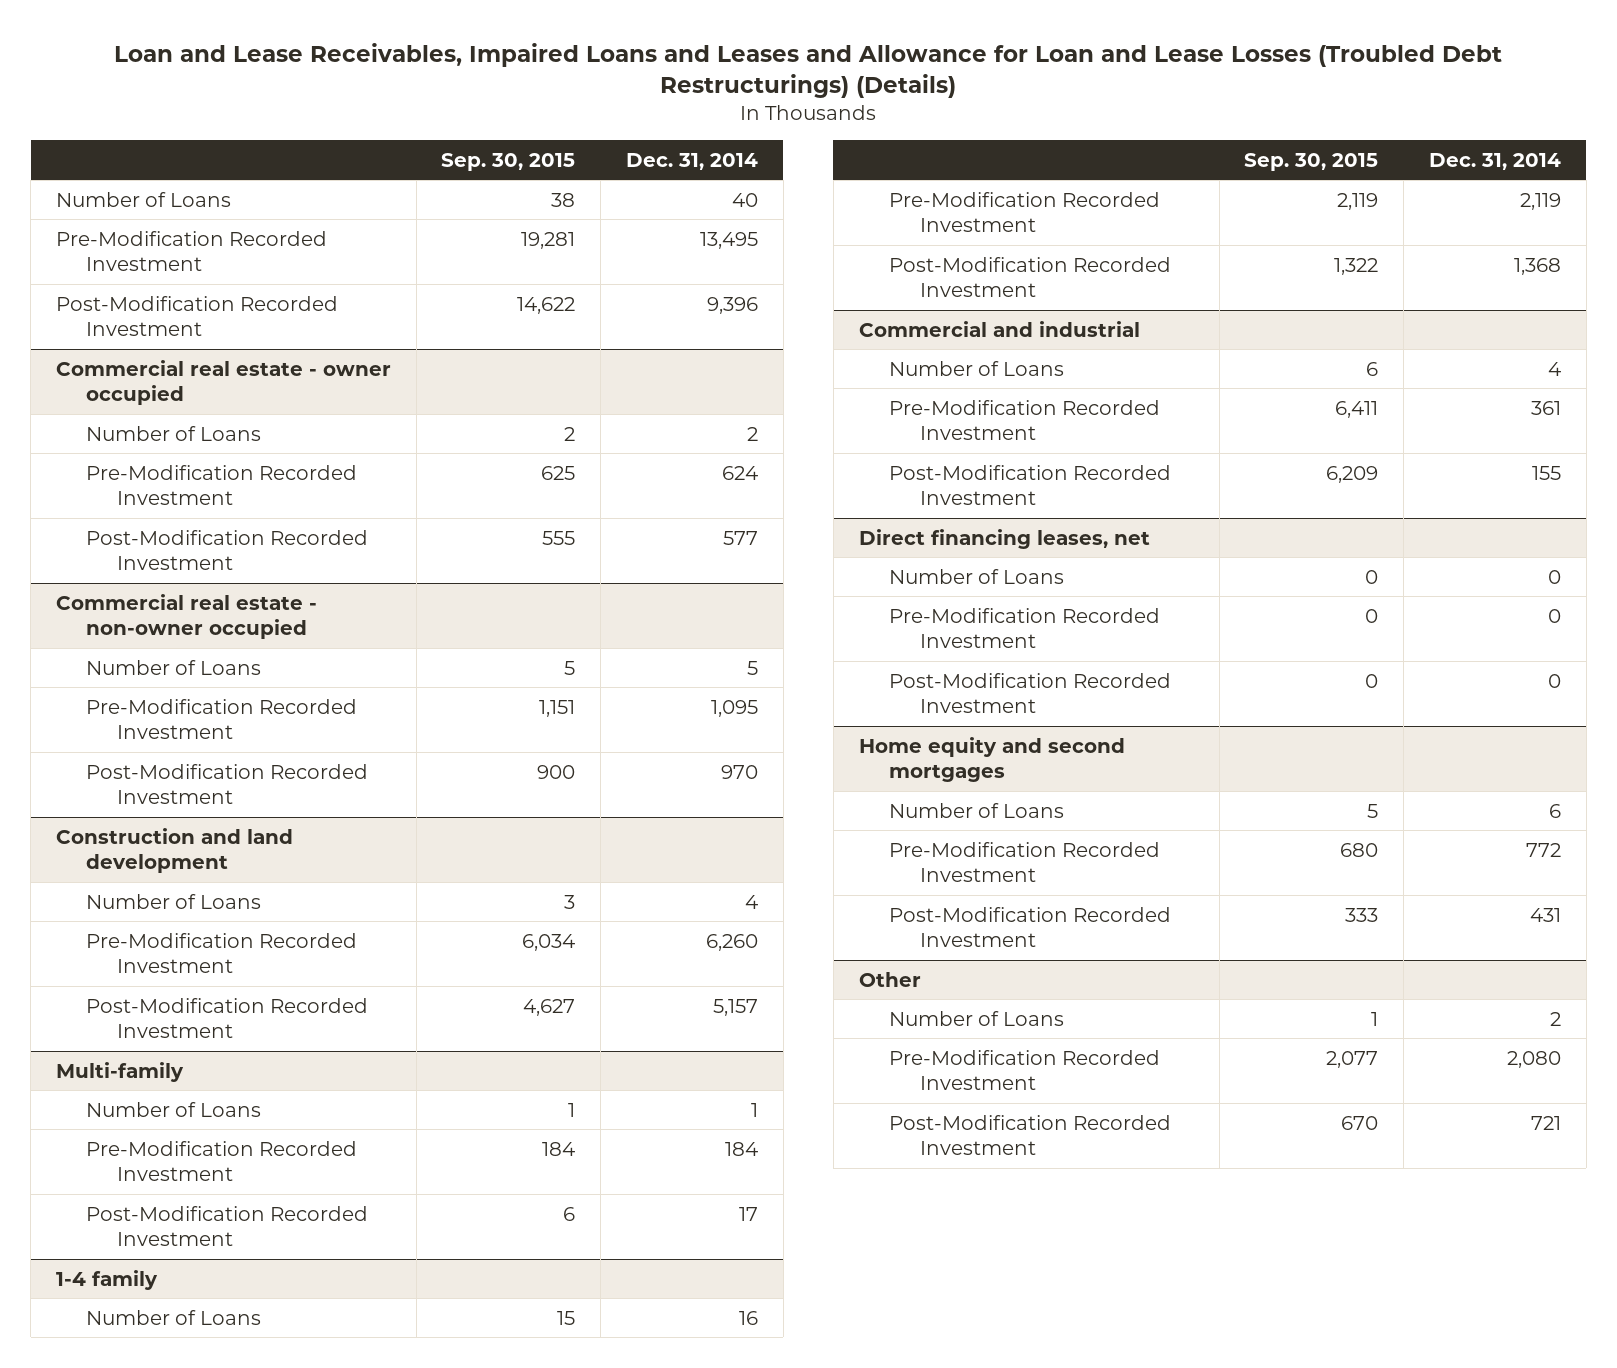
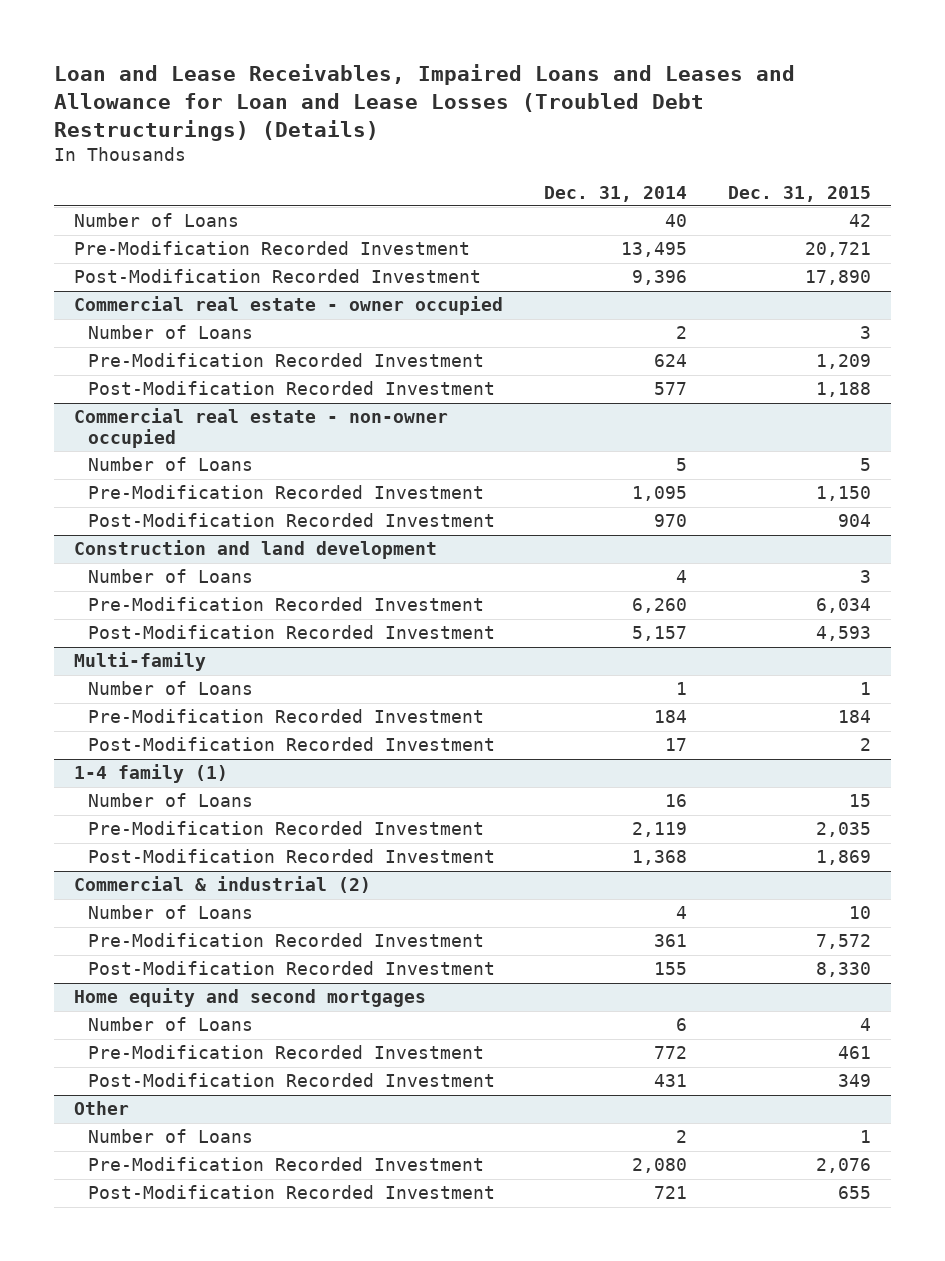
[441,152,576,171] Sep. 30, 2015 -> none
none -> [727,185,871,202] Dec. 31, 2015
[55,1269,158,1290] 1-4 family -> [74,764,229,784] 1-4 family (1)
[858,320,1140,337] Commercial and industrial -> [74,876,372,894] Commercial & industrial (2)
[858,528,1150,549] Direct financing leases, net -> none
[889,568,1065,584] Number of Loans -> none
[889,607,1161,649] Pre-Modification Recorded Investment -> none
[889,672,1172,714] Post-Modification Recorded Investment -> none

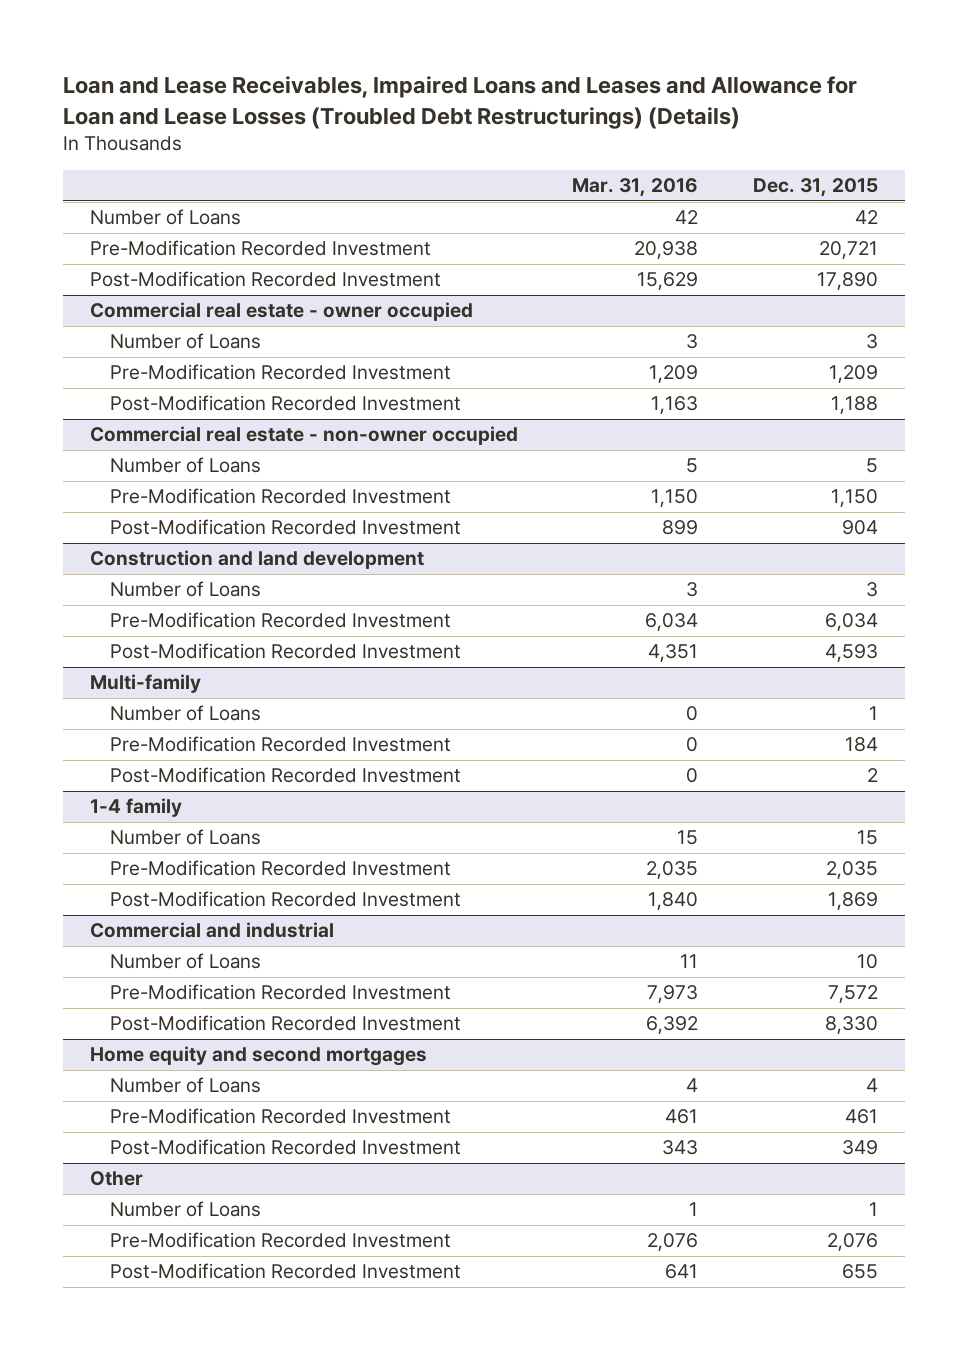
[544,185,688,202] Dec. 31, 2014 -> none
none -> [572,178,699,198] Mar. 31, 2016
[74,764,229,784] 1-4 family (1) -> [89,798,182,818] 1-4 family
[74,876,372,894] Commercial & industrial (2) -> [89,922,334,939] Commercial and industrial

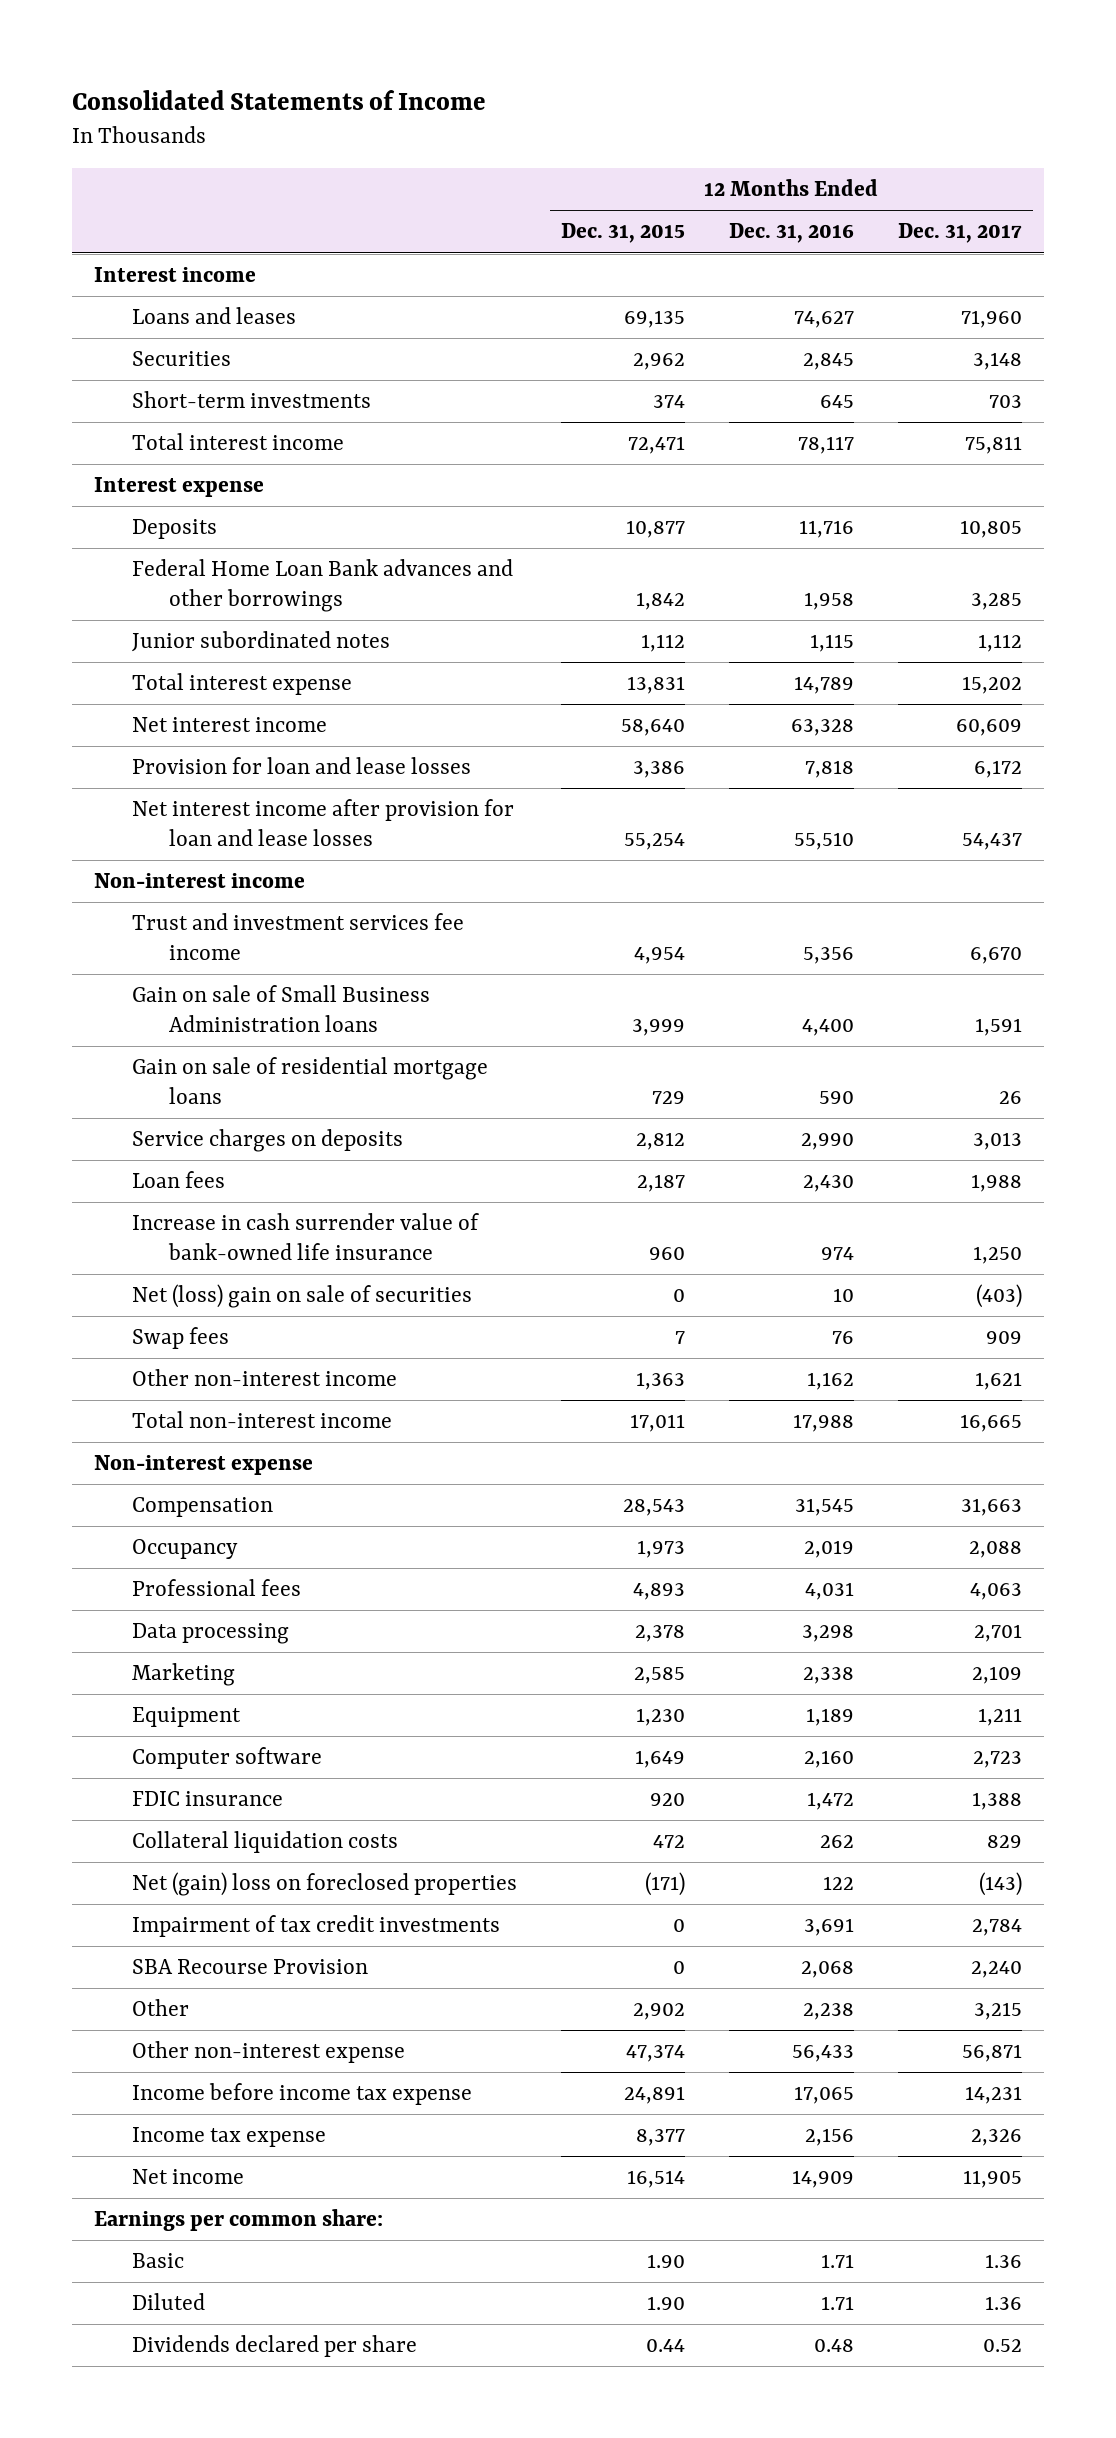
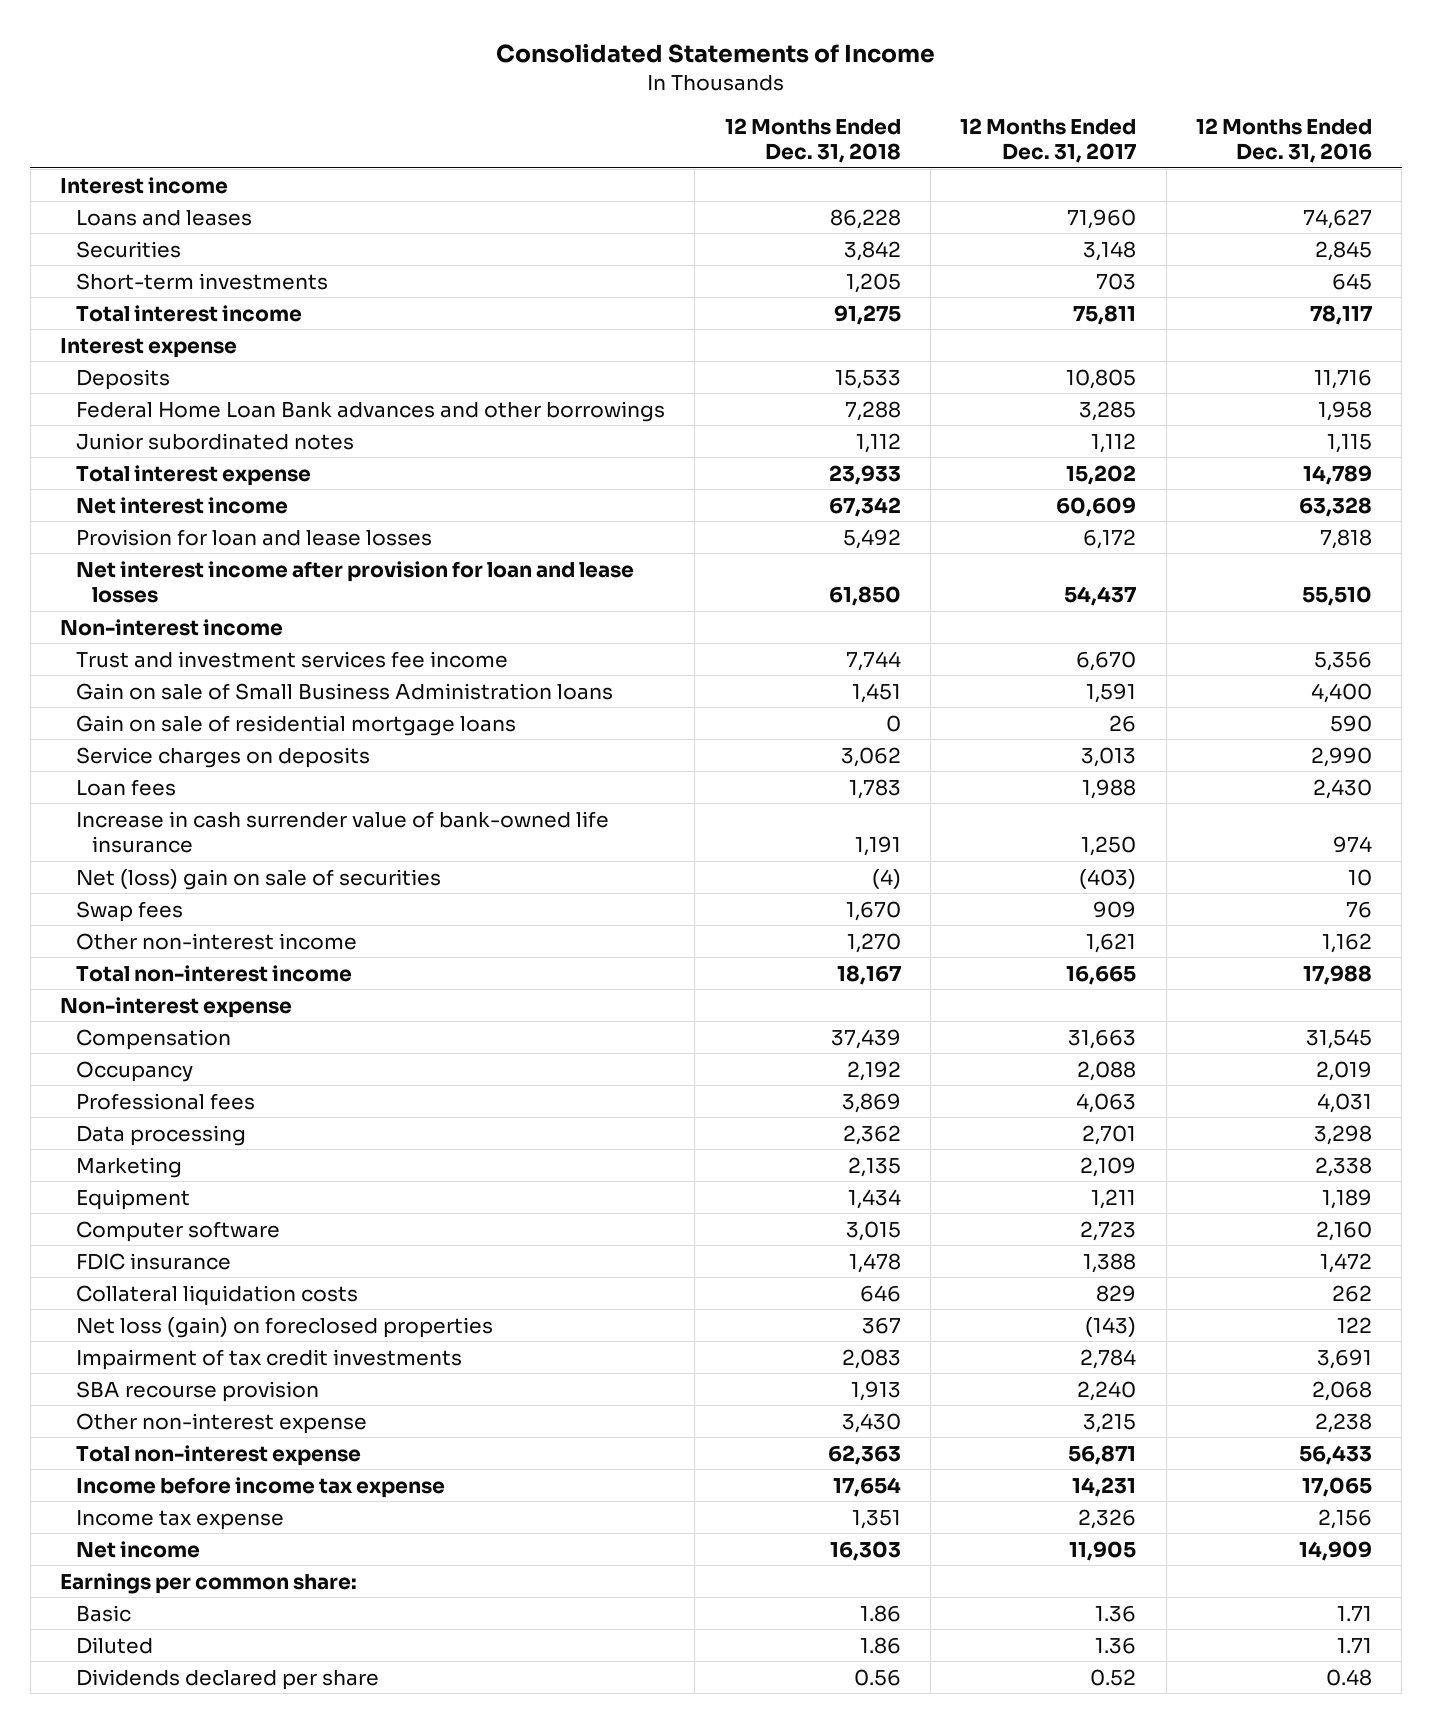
[560,223,685,244] Dec. 31, 2015 -> none
none -> [724,117,901,164] 12 Months Ended Dec. 31, 2018
[131,1872,517,1897] Net (gain) loss on foreclosed properties -> [75,1316,493,1338] Net loss (gain) on foreclosed properties
[131,1959,368,1975] SBA Recourse Provision -> [75,1380,319,1402] SBA recourse provision
[131,1999,189,2017] Other -> [75,1412,367,1434] Other non-interest expense
[131,2041,405,2064] Other non-interest expense -> [75,1444,361,1466] Total non-interest expense

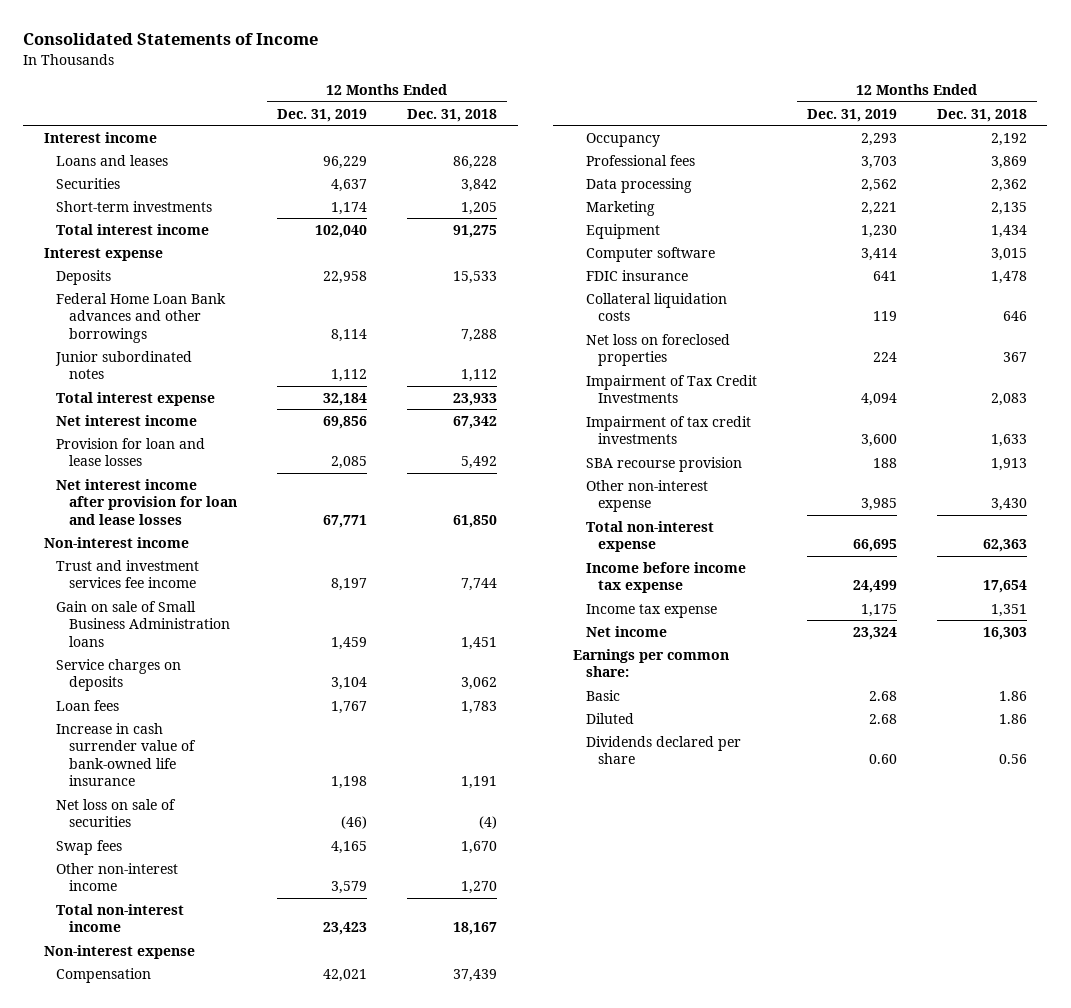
[960,117,1137,164] 12 Months Ended Dec. 31, 2017 -> none
[1195,117,1372,164] 12 Months Ended Dec. 31, 2016 -> none
none -> [277,108,368,122] Dec. 31, 2019
[75,714,516,736] Gain on sale of residential mortgage loans -> none
[75,868,441,890] Net (loss) gain on sale of securities -> [56,798,177,828] Net loss on sale of securities
[75,1316,493,1338] Net loss (gain) on foreclosed properties -> [585,333,730,367] Net loss on foreclosed properties
none -> [585,374,757,404] Impairment of Tax Credit Investments
[841,1348,901,1369] 2,083 -> [990,434,1027,448] 1,633

